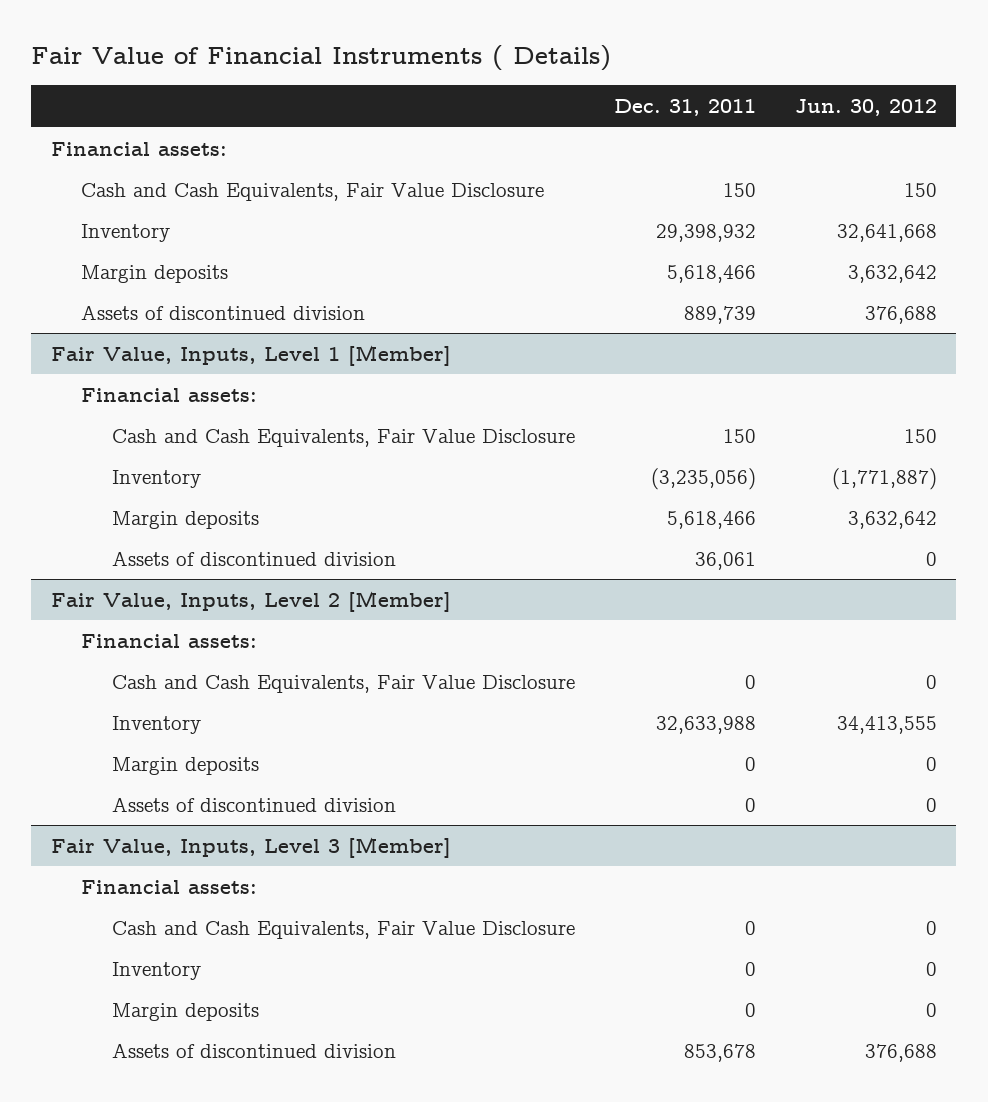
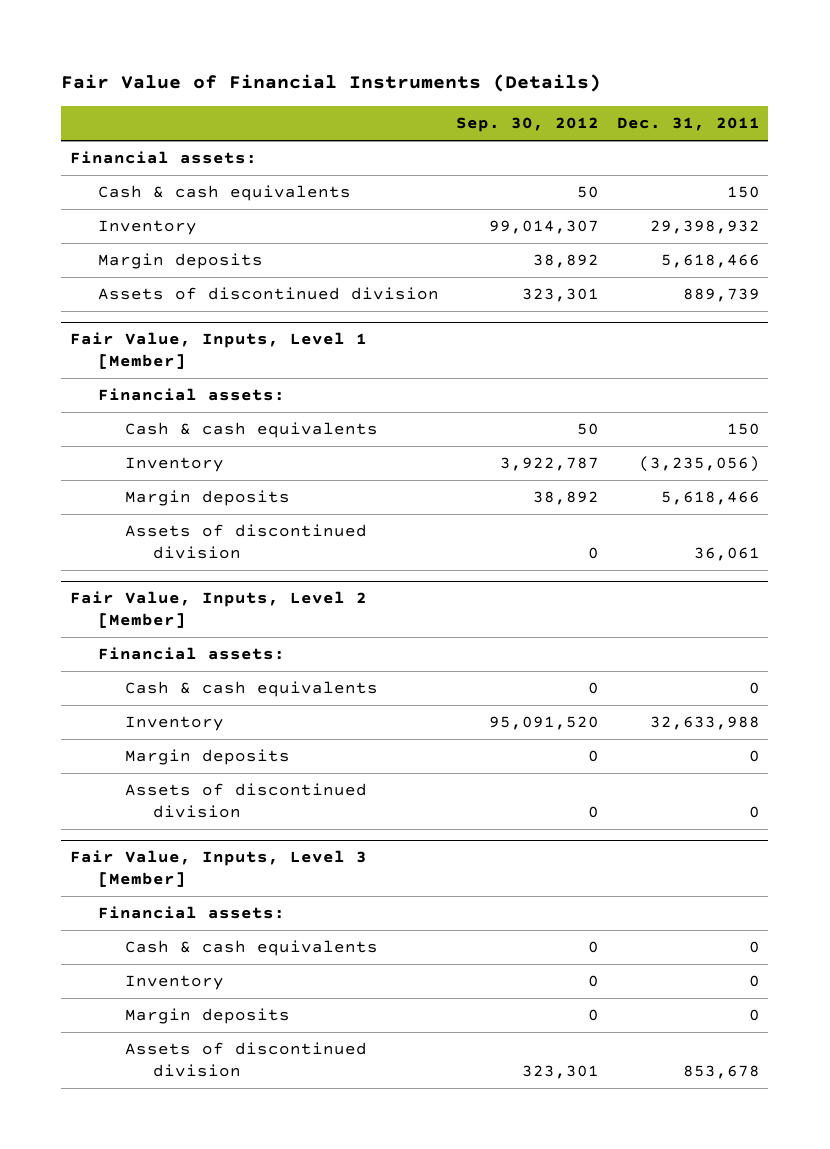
[31,45,612,72] Fair Value of Financial Instruments ( Details) -> [61,74,602,93] Fair Value of Financial Instruments (Details)
[794,99,937,117] Jun. 30, 2012 -> none
none -> [456,117,600,133] Sep. 30, 2012
[81,183,545,202] Cash and Cash Equivalents, Fair Value Disclosure -> [97,185,351,202] Cash & cash equivalents
[111,429,575,448] Cash and Cash Equivalents, Fair Value Disclosure -> [125,422,379,439] Cash & cash equivalents
[111,675,575,694] Cash and Cash Equivalents, Fair Value Disclosure -> [125,681,379,698] Cash & cash equivalents
[111,921,575,940] Cash and Cash Equivalents, Fair Value Disclosure -> [125,940,379,957] Cash & cash equivalents

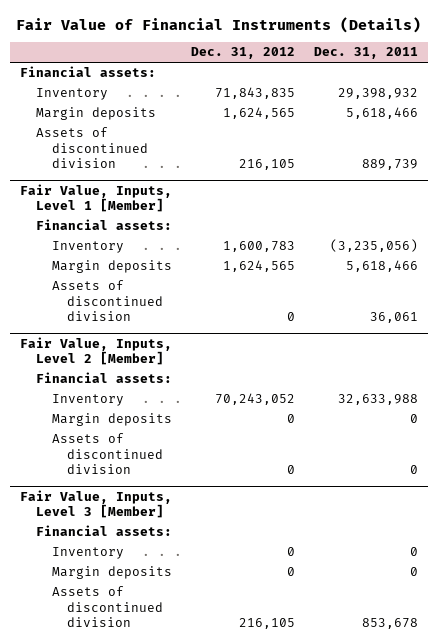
[456,117,600,133] Sep. 30, 2012 -> none
none -> [191,47,296,60] Dec. 31, 2012
[97,185,351,202] Cash & cash equivalents -> none
[125,422,379,439] Cash & cash equivalents -> none
[125,681,379,698] Cash & cash equivalents -> none
[125,940,379,957] Cash & cash equivalents -> none

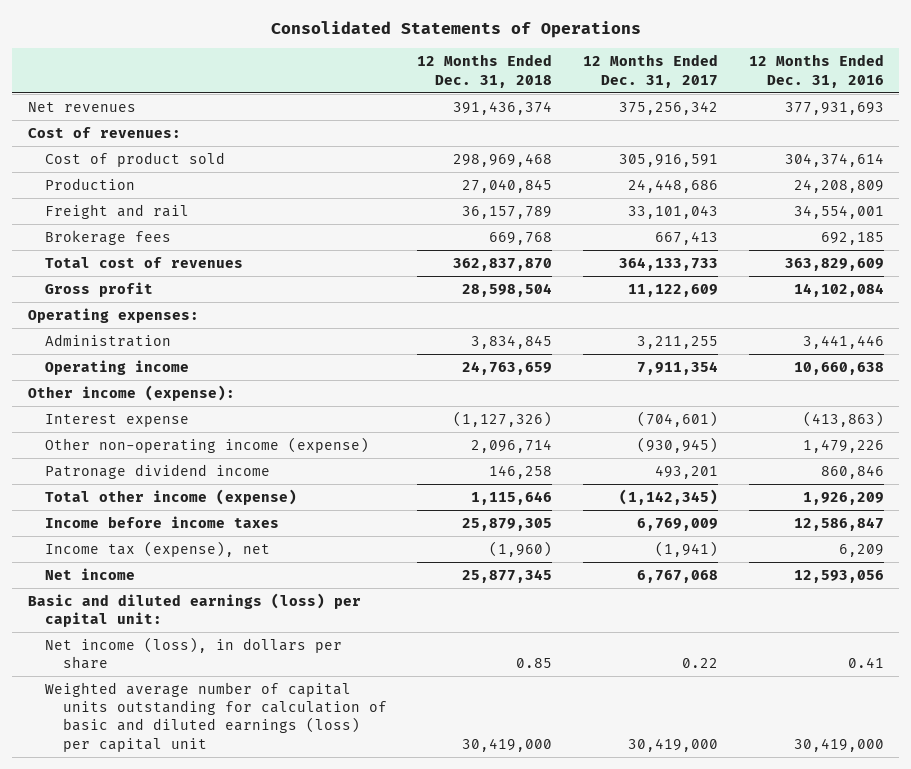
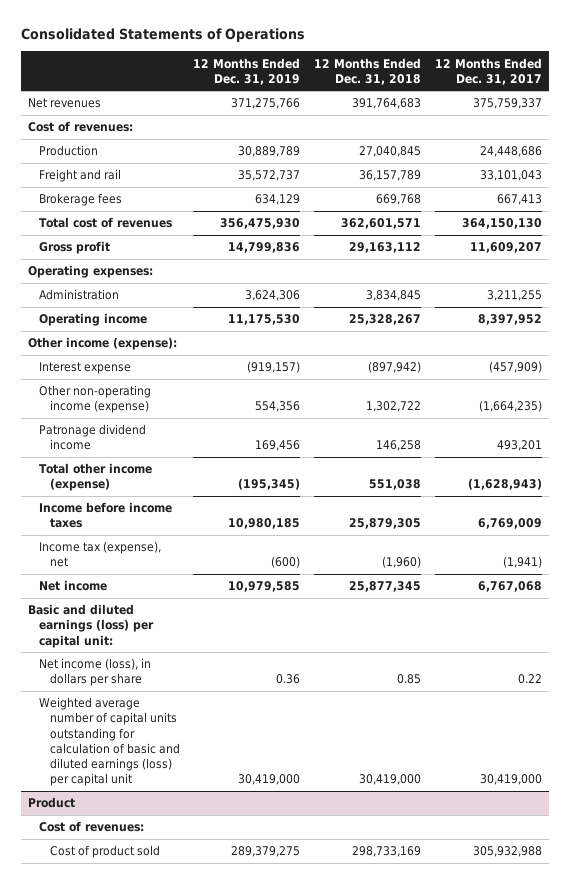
[748,54,884,88] 12 Months Ended Dec. 31, 2016 -> none
none -> [193,57,301,85] 12 Months Ended Dec. 31, 2019
[453,100,553,115] 391,436,374 -> [352,98,422,110] 391,764,683
[619,100,719,115] 375,256,342 -> [473,98,543,110] 375,759,337
[45,151,226,167] Cost of product sold -> none
[453,257,553,271] 362,837,870 -> [341,218,422,230] 362,601,571
[619,256,719,271] 364,133,733 -> [462,218,543,230] 364,150,130
[462,282,553,297] 28,598,504 -> [349,242,422,254] 29,163,112
[628,283,719,297] 11,122,609 -> [470,242,543,254] 11,609,207
[462,360,553,375] 24,763,659 -> [349,314,422,326] 25,328,267
[637,360,719,375] 7,911,354 -> [478,314,543,326] 8,397,952
[453,410,553,427] (1,127,326) -> [368,361,422,374] (897,942)
[637,410,719,427] (704,601) -> [489,361,543,374] (457,909)
[471,438,553,453] 2,096,714 -> [366,401,422,413] 1,302,722
[637,436,719,453] (930,945) -> [479,400,543,413] (1,664,235)
[471,490,553,505] 1,115,646 -> [369,479,422,491] 551,038
[619,488,719,505] (1,142,345) -> [468,478,543,491] (1,628,943)
none -> [27,797,75,809] Product
none -> [38,821,144,833] Cost of revenues:
none -> [49,845,160,859] Cost of product sold

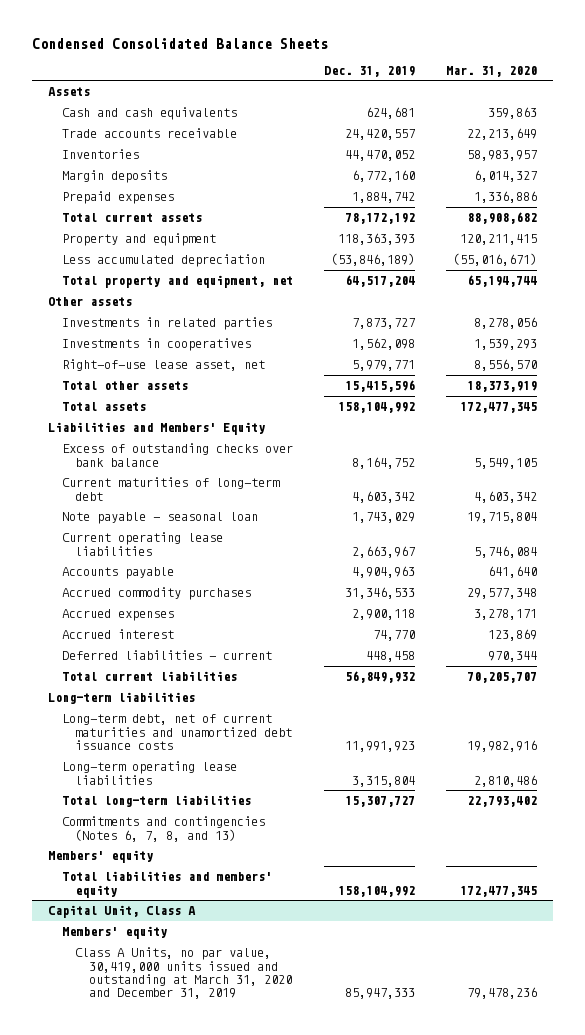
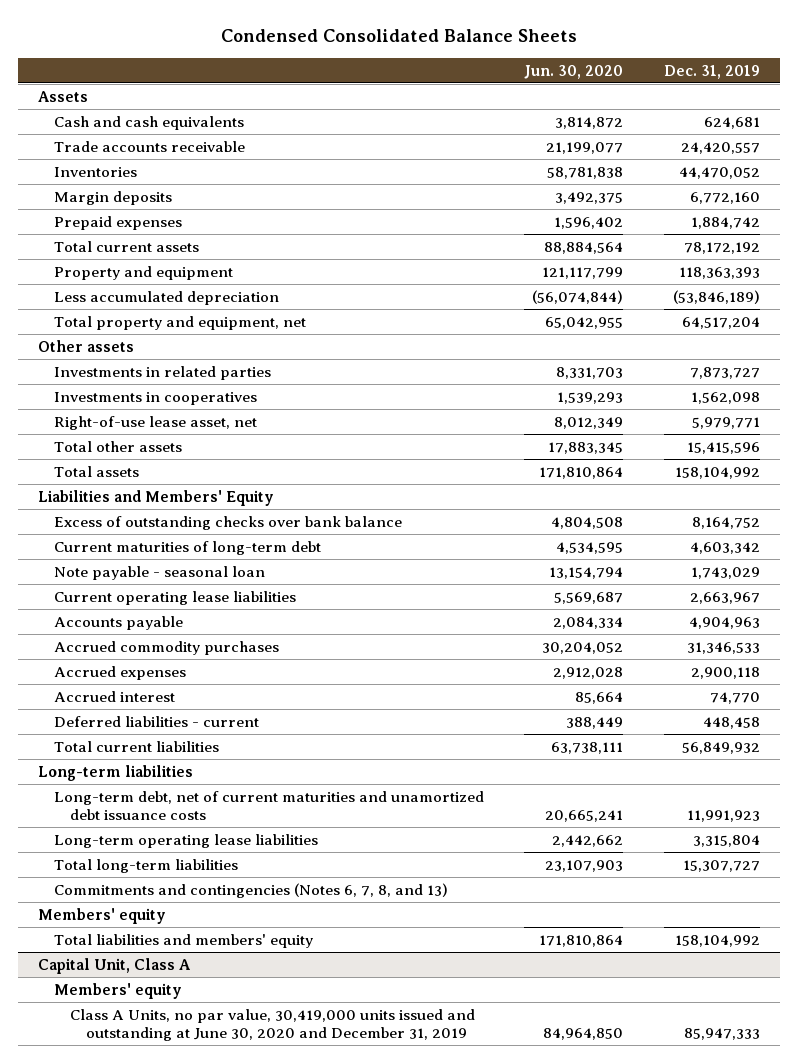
[446,65,538,77] Mar. 31, 2020 -> none
none -> [524,64,624,79] Jun. 30, 2020
[75,947,292,1000] Class A Units, no par value, 30,419,000 units issued and outstanding at March 31, 2020 and December 31, 2019 -> [69,1008,475,1042] Class A Units, no par value, 30,419,000 units issued and outstanding at June 30, 2020 and December 31, 2019

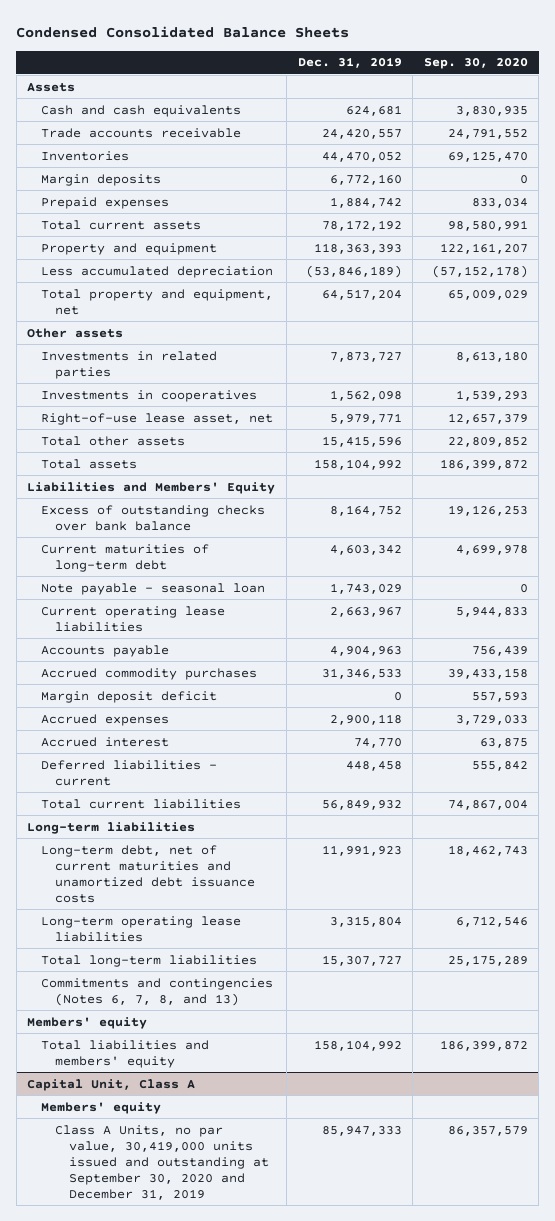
[524,64,624,79] Jun. 30, 2020 -> none
none -> [423,58,528,70] Sep. 30, 2020
none -> [41,690,218,703] Margin deposit deficit
[69,1008,475,1042] Class A Units, no par value, 30,419,000 units issued and outstanding at June 30, 2020 and December 31, 2019 -> [55,1124,270,1200] Class A Units, no par value, 30,419,000 units issued and outstanding at September 30, 2020 and December 31, 2019

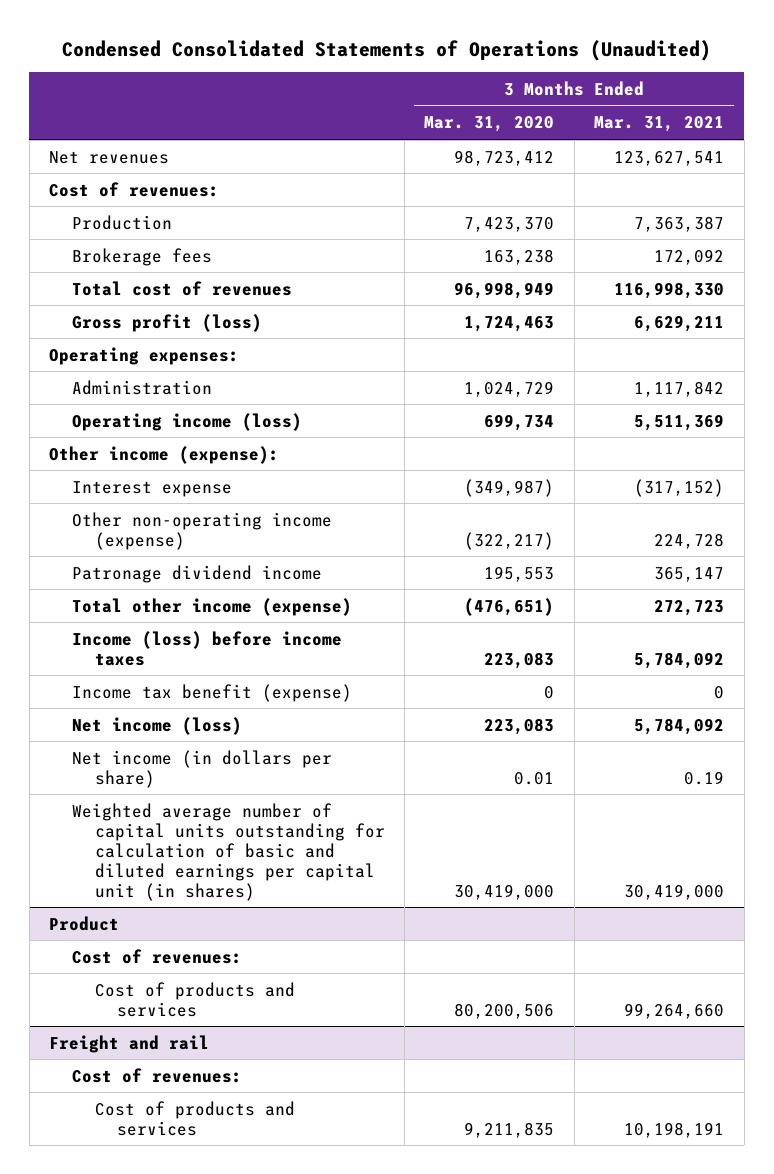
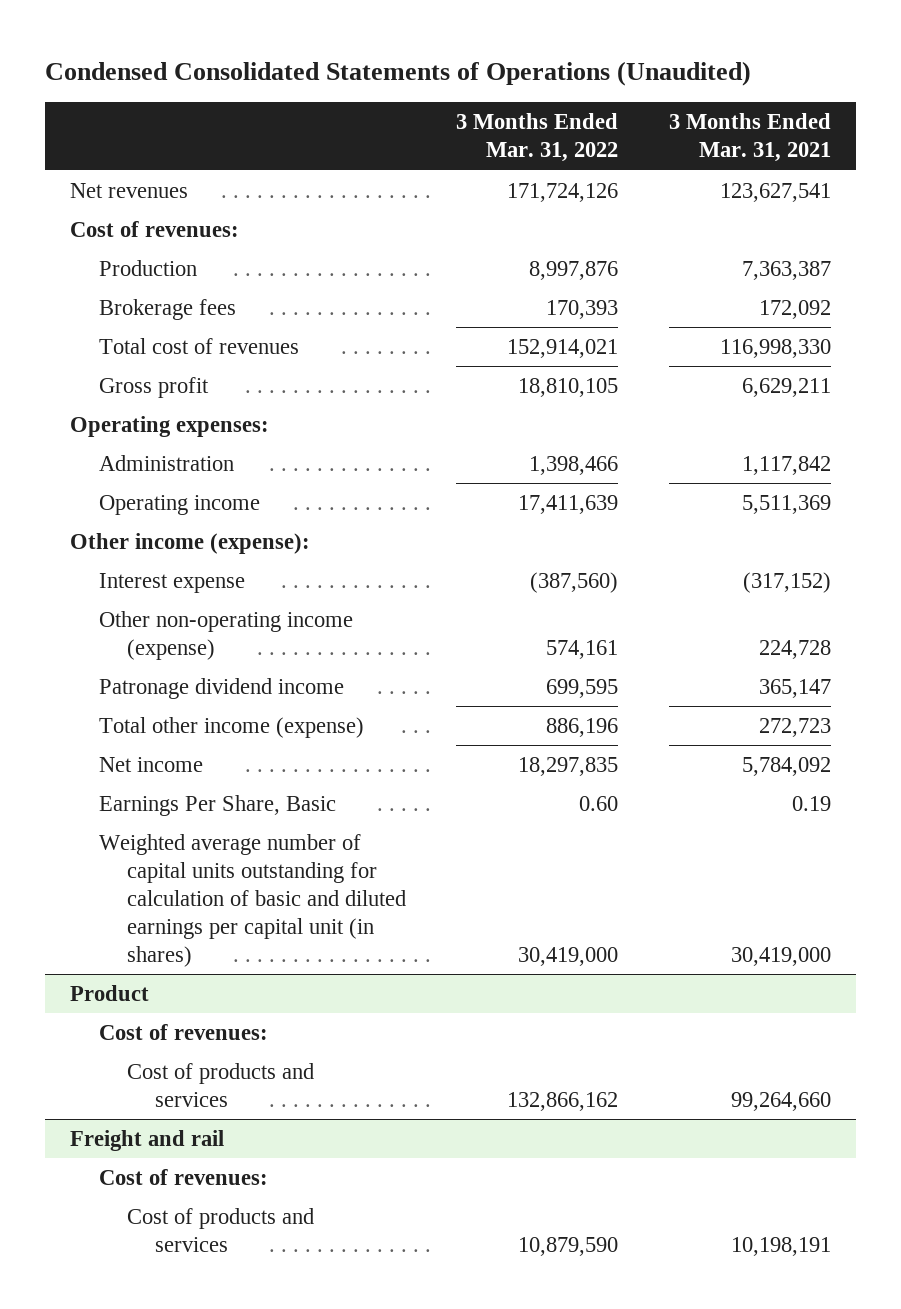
[424,116,555,133] Mar. 31, 2020 -> none
none -> [456,113,619,163] 3 Months Ended Mar. 31, 2022
[71,313,262,332] Gross profit (loss) -> [98,377,209,399] Gross profit
[71,412,302,431] Operating income (loss) -> [98,495,260,516] Operating income
[71,630,342,666] Income (loss) before income taxes -> none
[71,683,352,702] Income tax benefit (expense) -> none
[71,749,332,788] Net income (in dollars per share) -> none
[71,716,242,735] Net income (loss) -> [98,757,203,773] Net income
none -> [98,795,336,817] Earnings Per Share, Basic

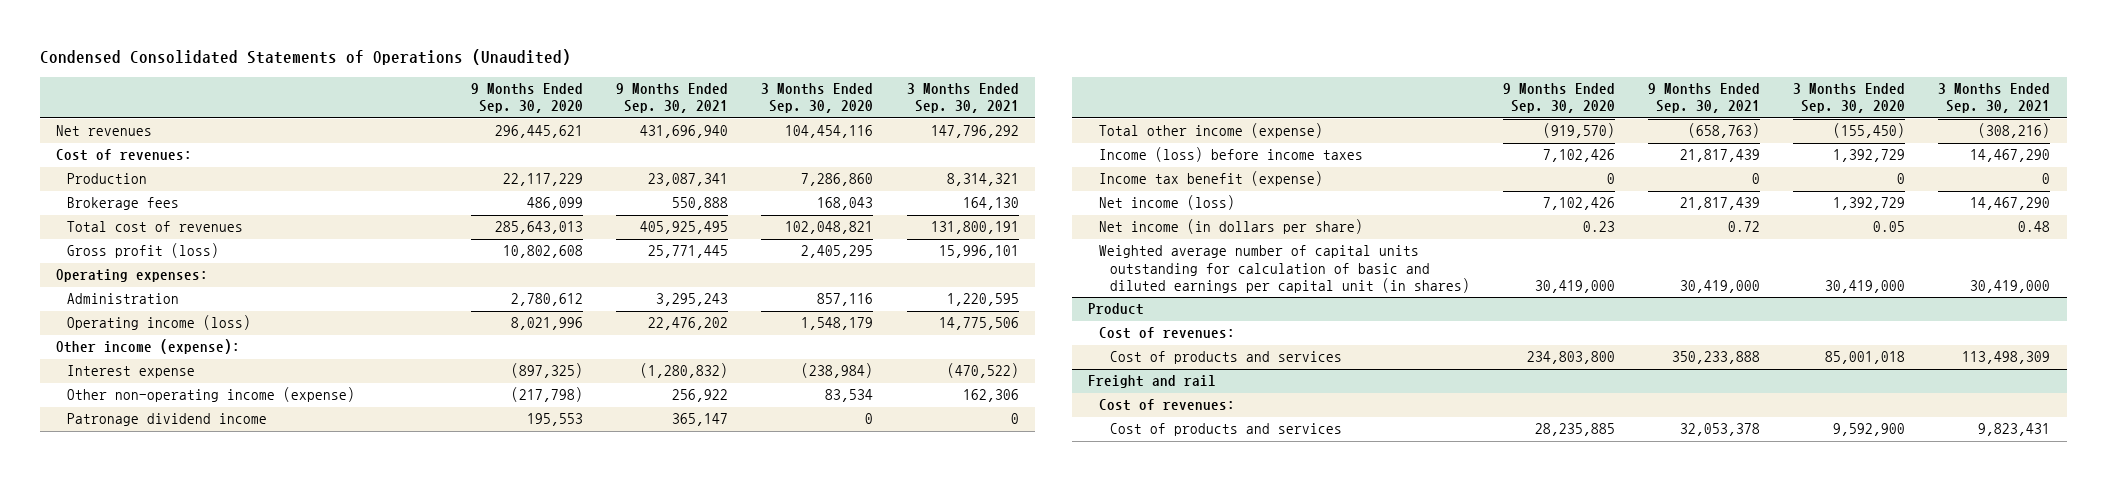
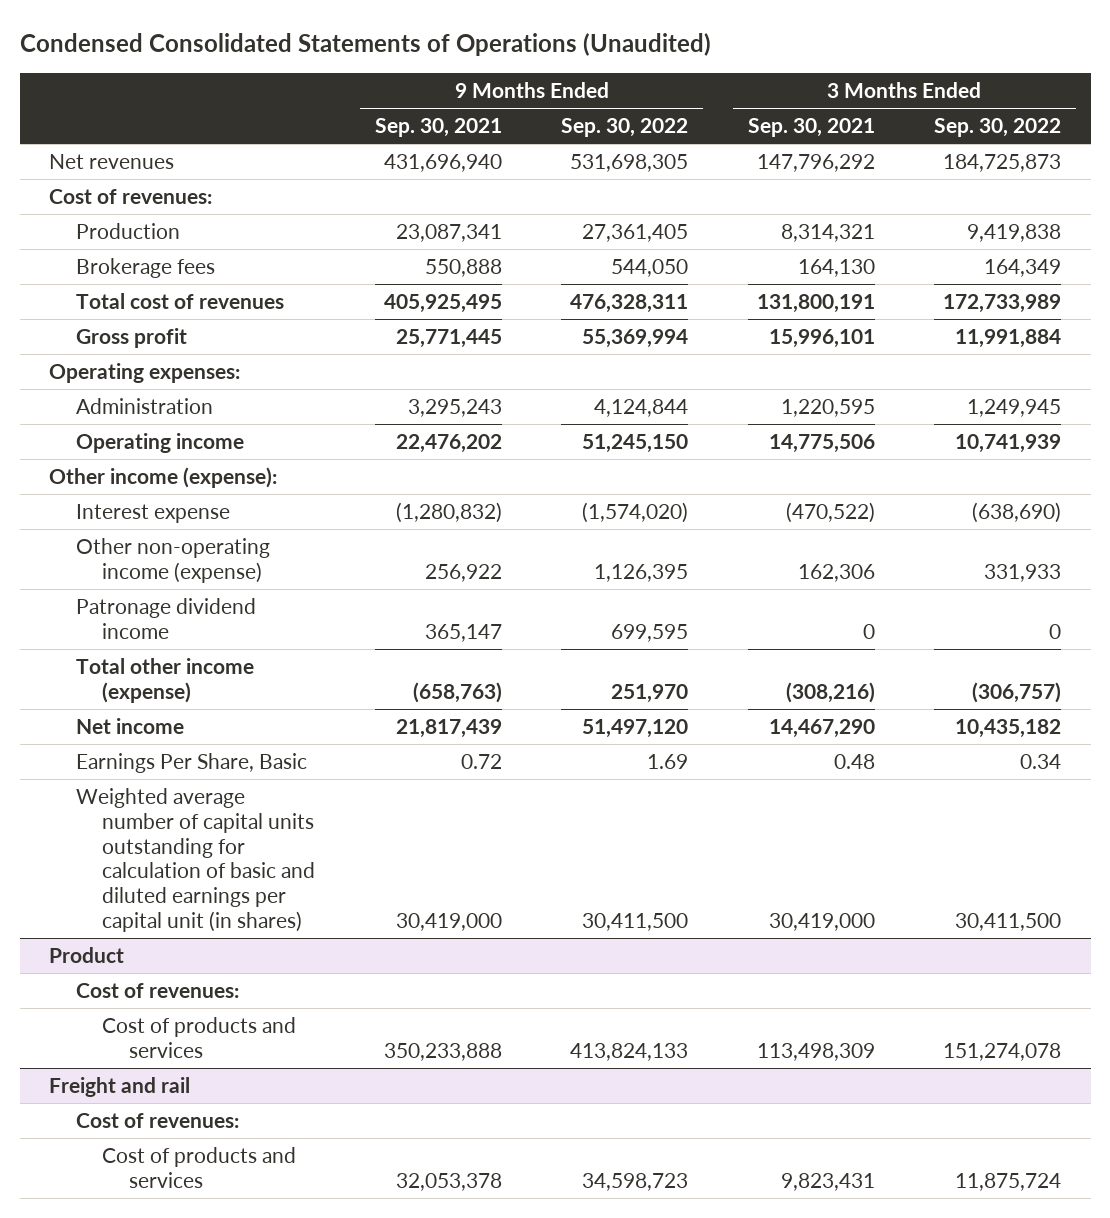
[470,83,583,114] 9 Months Ended Sep. 30, 2020 -> none
[761,83,874,114] 3 Months Ended Sep. 30, 2020 -> none
none -> [561,118,689,138] Sep. 30, 2022
none -> [934,118,1062,138] Sep. 30, 2022
[66,243,219,259] Gross profit (loss) -> [75,328,187,349] Gross profit
[66,315,251,331] Operating income (loss) -> [75,433,244,454] Operating income
[1098,147,1363,163] Income (loss) before income taxes -> none
[1098,171,1323,187] Income tax benefit (expense) -> none
[1098,195,1235,211] Net income (loss) -> [75,718,184,735] Net income
[1098,219,1363,235] Net income (in dollars per share) -> [75,753,307,774] Earnings Per Share, Basic

